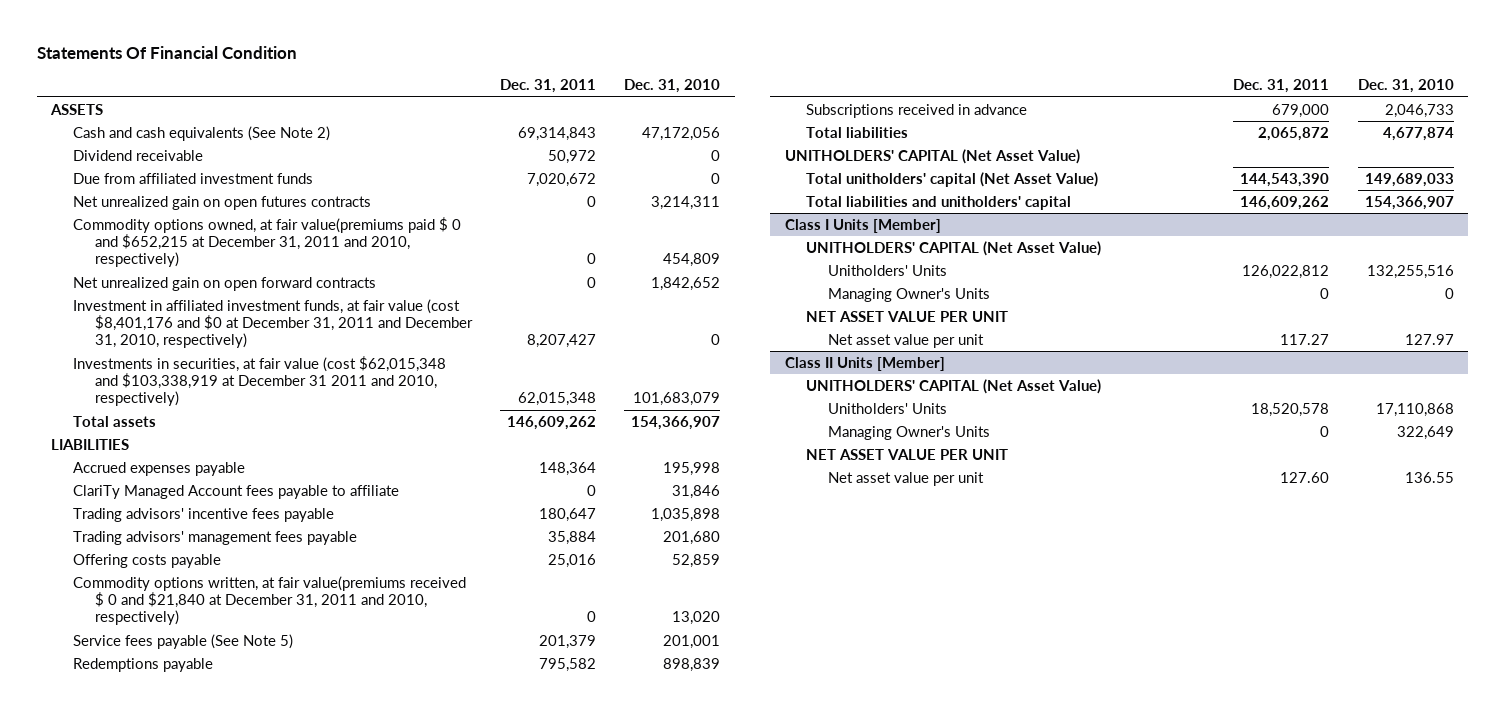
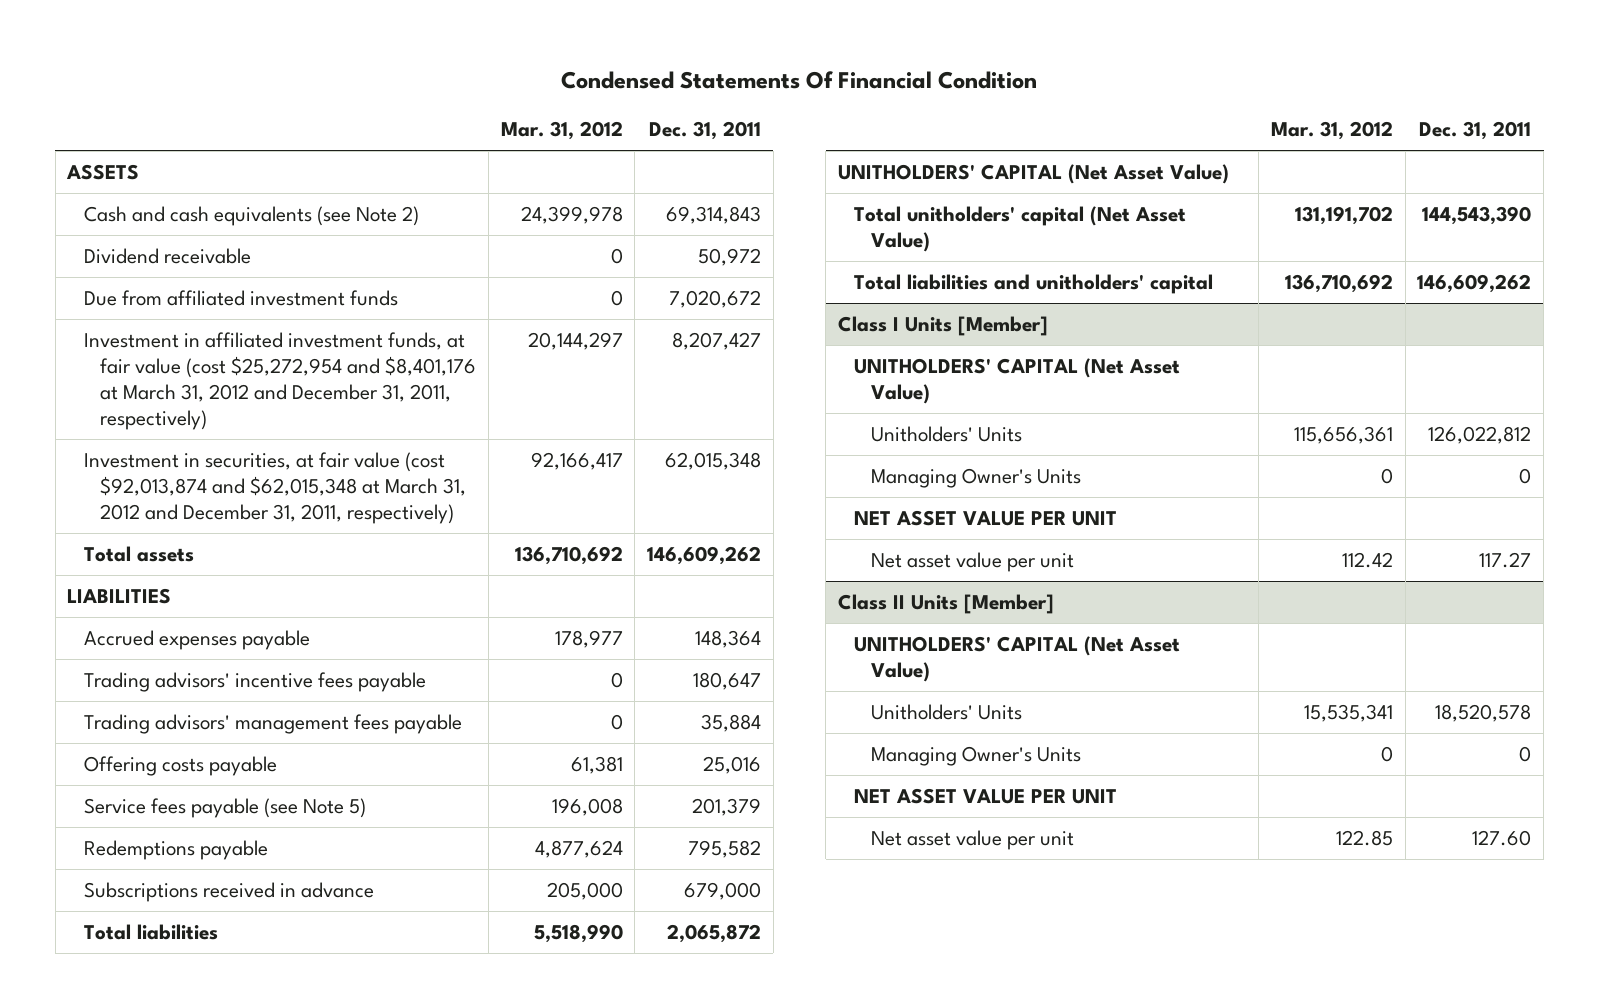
[37,46,298,60] Statements Of Financial Condition -> [561,70,1038,89] Condensed Statements Of Financial Condition
[624,79,721,94] Dec. 31, 2010 -> none
none -> [500,121,623,141] Mar. 31, 2012
[72,125,330,141] Cash and cash equivalents (See Note 2) -> [83,205,419,226] Cash and cash equivalents (see Note 2)
[72,195,371,210] Net unrealized gain on open futures contracts -> none
[72,216,461,268] Commodity options owned, at fair value(premiums paid $ 0 and $652,215 at December 31, 2011 and 2010, respectively) -> none
[72,276,376,291] Net unrealized gain on open forward contracts -> none
[72,298,473,349] Investment in affiliated investment funds, at fair value (cost $8,401,176 and $0 at December 31, 2011 and December 31, 2010, respectively) -> [83,331,477,431] Investment in affiliated investment funds, at fair value (cost $25,272,954 and $8,401,176 at March 31, 2012 and December 31, 2011, respectively)
[72,355,446,407] Investments in securities, at fair value (cost $62,015,348 and $103,338,919 at December 31 2011 and 2010, respectively) -> [83,451,467,525] Investment in securities, at fair value (cost $92,013,874 and $62,015,348 at March 31, 2012 and December 31, 2011, respectively)
[72,484,399,499] ClariTy Managed Account fees payable to affiliate -> none
[72,575,466,626] Commodity options written, at fair value(premiums received $ 0 and $21,840 at December 31, 2011 and 2010, respectively) -> none
[72,633,293,649] Service fees payable (See Note 5) -> [83,797,366,818] Service fees payable (see Note 5)

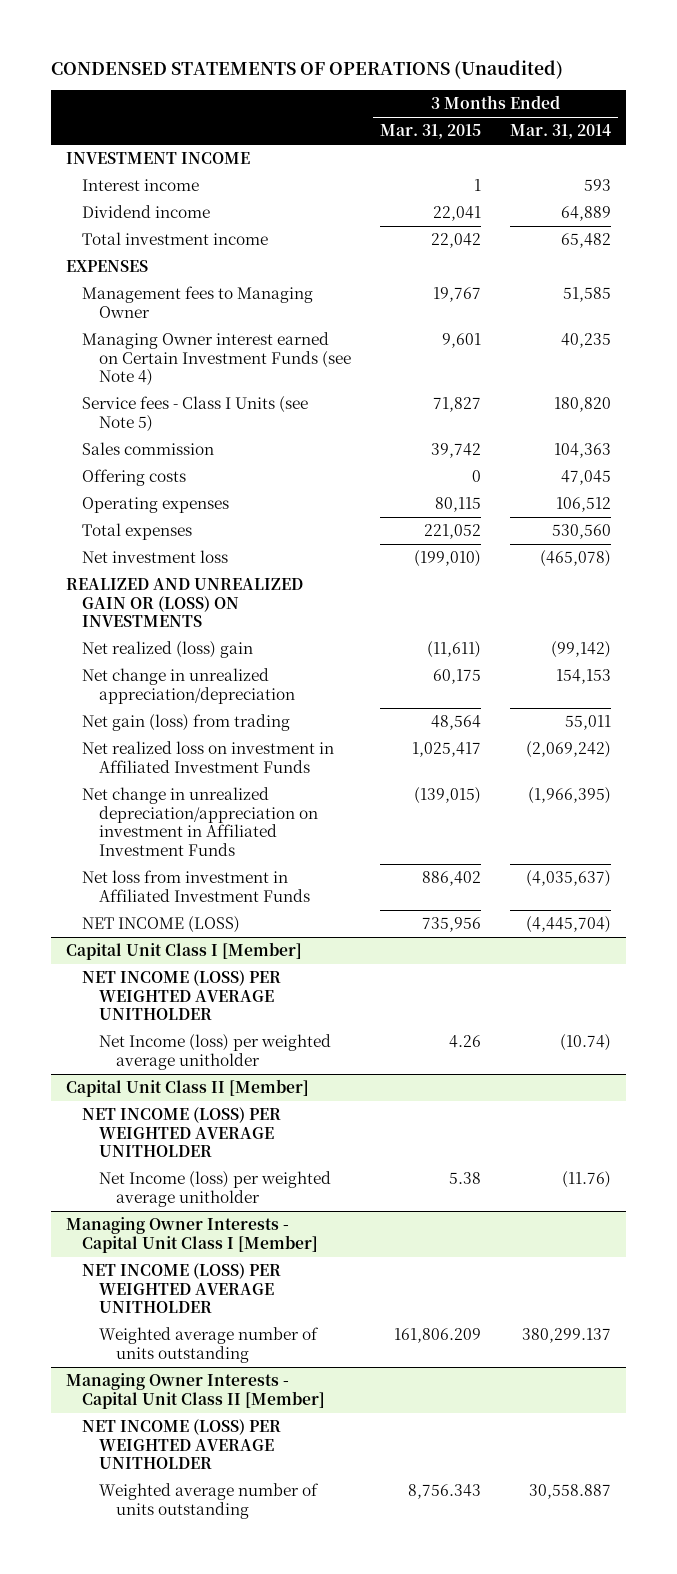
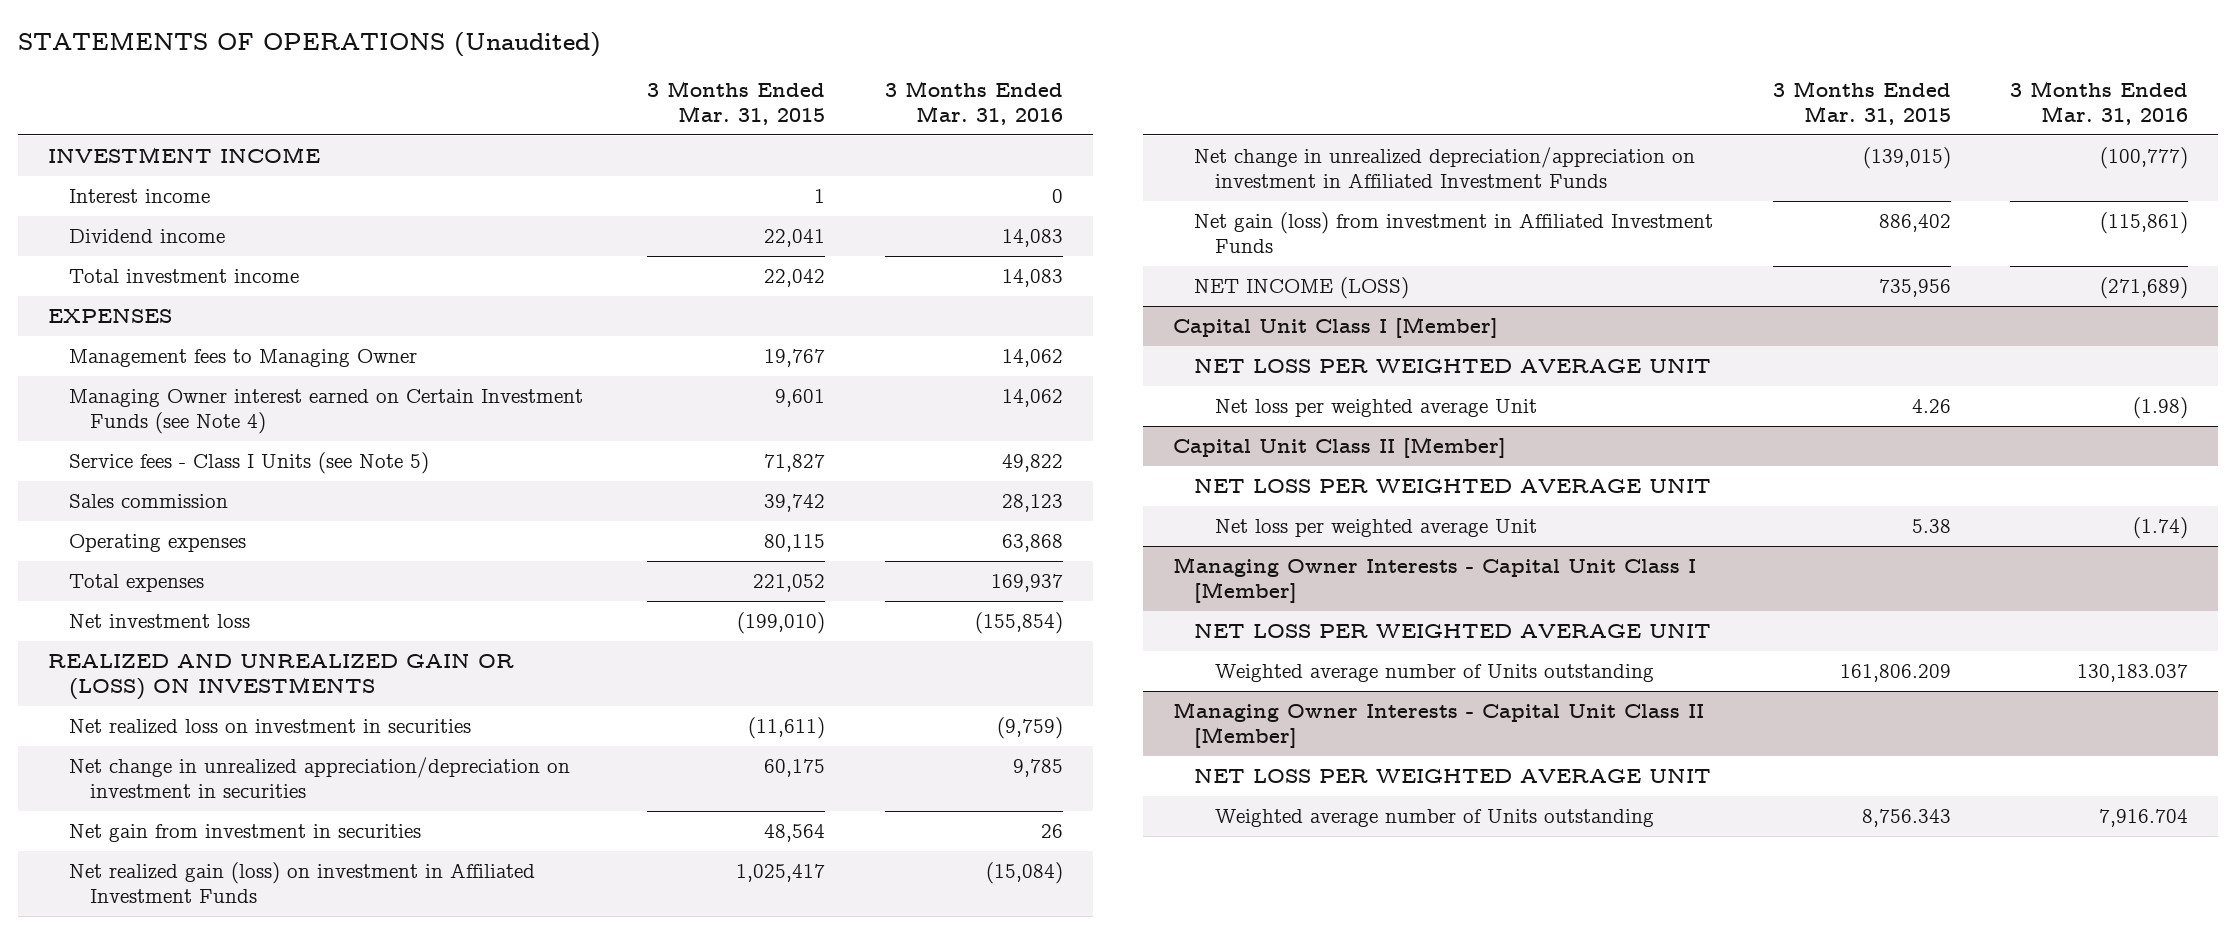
[51,60,564,80] CONDENSED STATEMENTS OF OPERATIONS (Unaudited) -> [17,31,601,57] STATEMENTS OF OPERATIONS (Unaudited)
[510,124,612,140] Mar. 31, 2014 -> none
none -> [884,80,1063,125] 3 Months Ended Mar. 31, 2016
[82,469,187,487] Offering costs -> none
[82,641,254,659] Net realized (loss) gain -> [68,718,471,734] Net realized loss on investment in securities
[82,668,296,704] Net change in unrealized appreciation/depreciation -> [68,756,570,798] Net change in unrealized appreciation/depreciation on investment in securities
[82,714,291,732] Net gain (loss) from trading -> [68,823,421,842] Net gain from investment in securities
[82,741,335,773] Net realized loss on investment in Affiliated Investment Funds -> [68,861,535,903] Net realized gain (loss) on investment in Affiliated Investment Funds
[82,870,311,902] Net loss from investment in Affiliated Investment Funds -> [1194,211,1714,253] Net gain (loss) from investment in Affiliated Investment Funds
[82,970,282,1021] NET INCOME (LOSS) PER WEIGHTED AVERAGE UNITHOLDER -> [1194,357,1712,373] NET LOSS PER WEIGHTED AVERAGE UNIT
[99,1034,332,1070] Net Income (loss) per weighted average unitholder -> [1215,398,1538,417] Net loss per weighted average Unit
[82,1107,282,1158] NET INCOME (LOSS) PER WEIGHTED AVERAGE UNITHOLDER -> [1194,477,1712,493] NET LOSS PER WEIGHTED AVERAGE UNIT
[99,1171,332,1207] Net Income (loss) per weighted average unitholder -> [1215,518,1538,537] Net loss per weighted average Unit
[82,1263,282,1314] NET INCOME (LOSS) PER WEIGHTED AVERAGE UNITHOLDER -> [1194,622,1712,638] NET LOSS PER WEIGHTED AVERAGE UNIT
[99,1327,320,1363] Weighted average number of units outstanding -> [1215,663,1655,682] Weighted average number of Units outstanding
[82,1419,282,1470] NET INCOME (LOSS) PER WEIGHTED AVERAGE UNITHOLDER -> [1194,767,1712,783] NET LOSS PER WEIGHTED AVERAGE UNIT
[99,1483,320,1519] Weighted average number of units outstanding -> [1215,808,1655,827] Weighted average number of Units outstanding

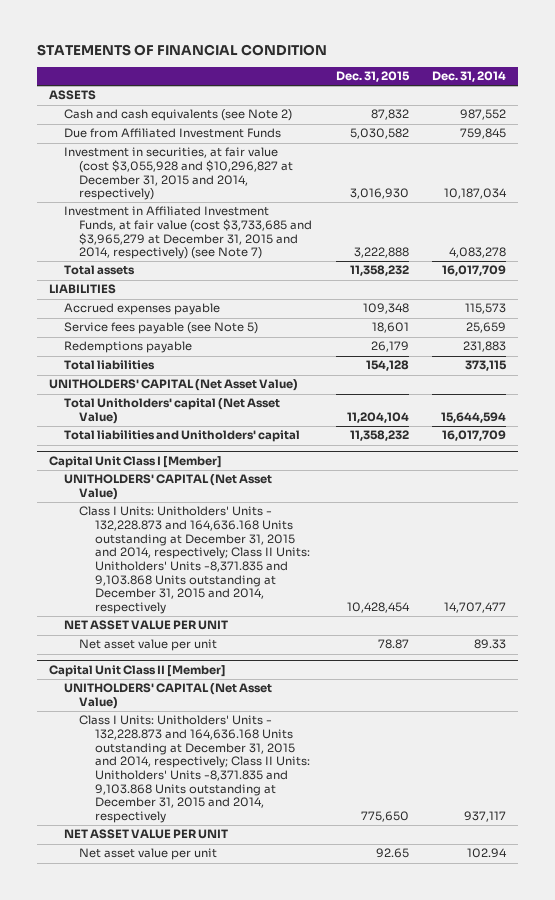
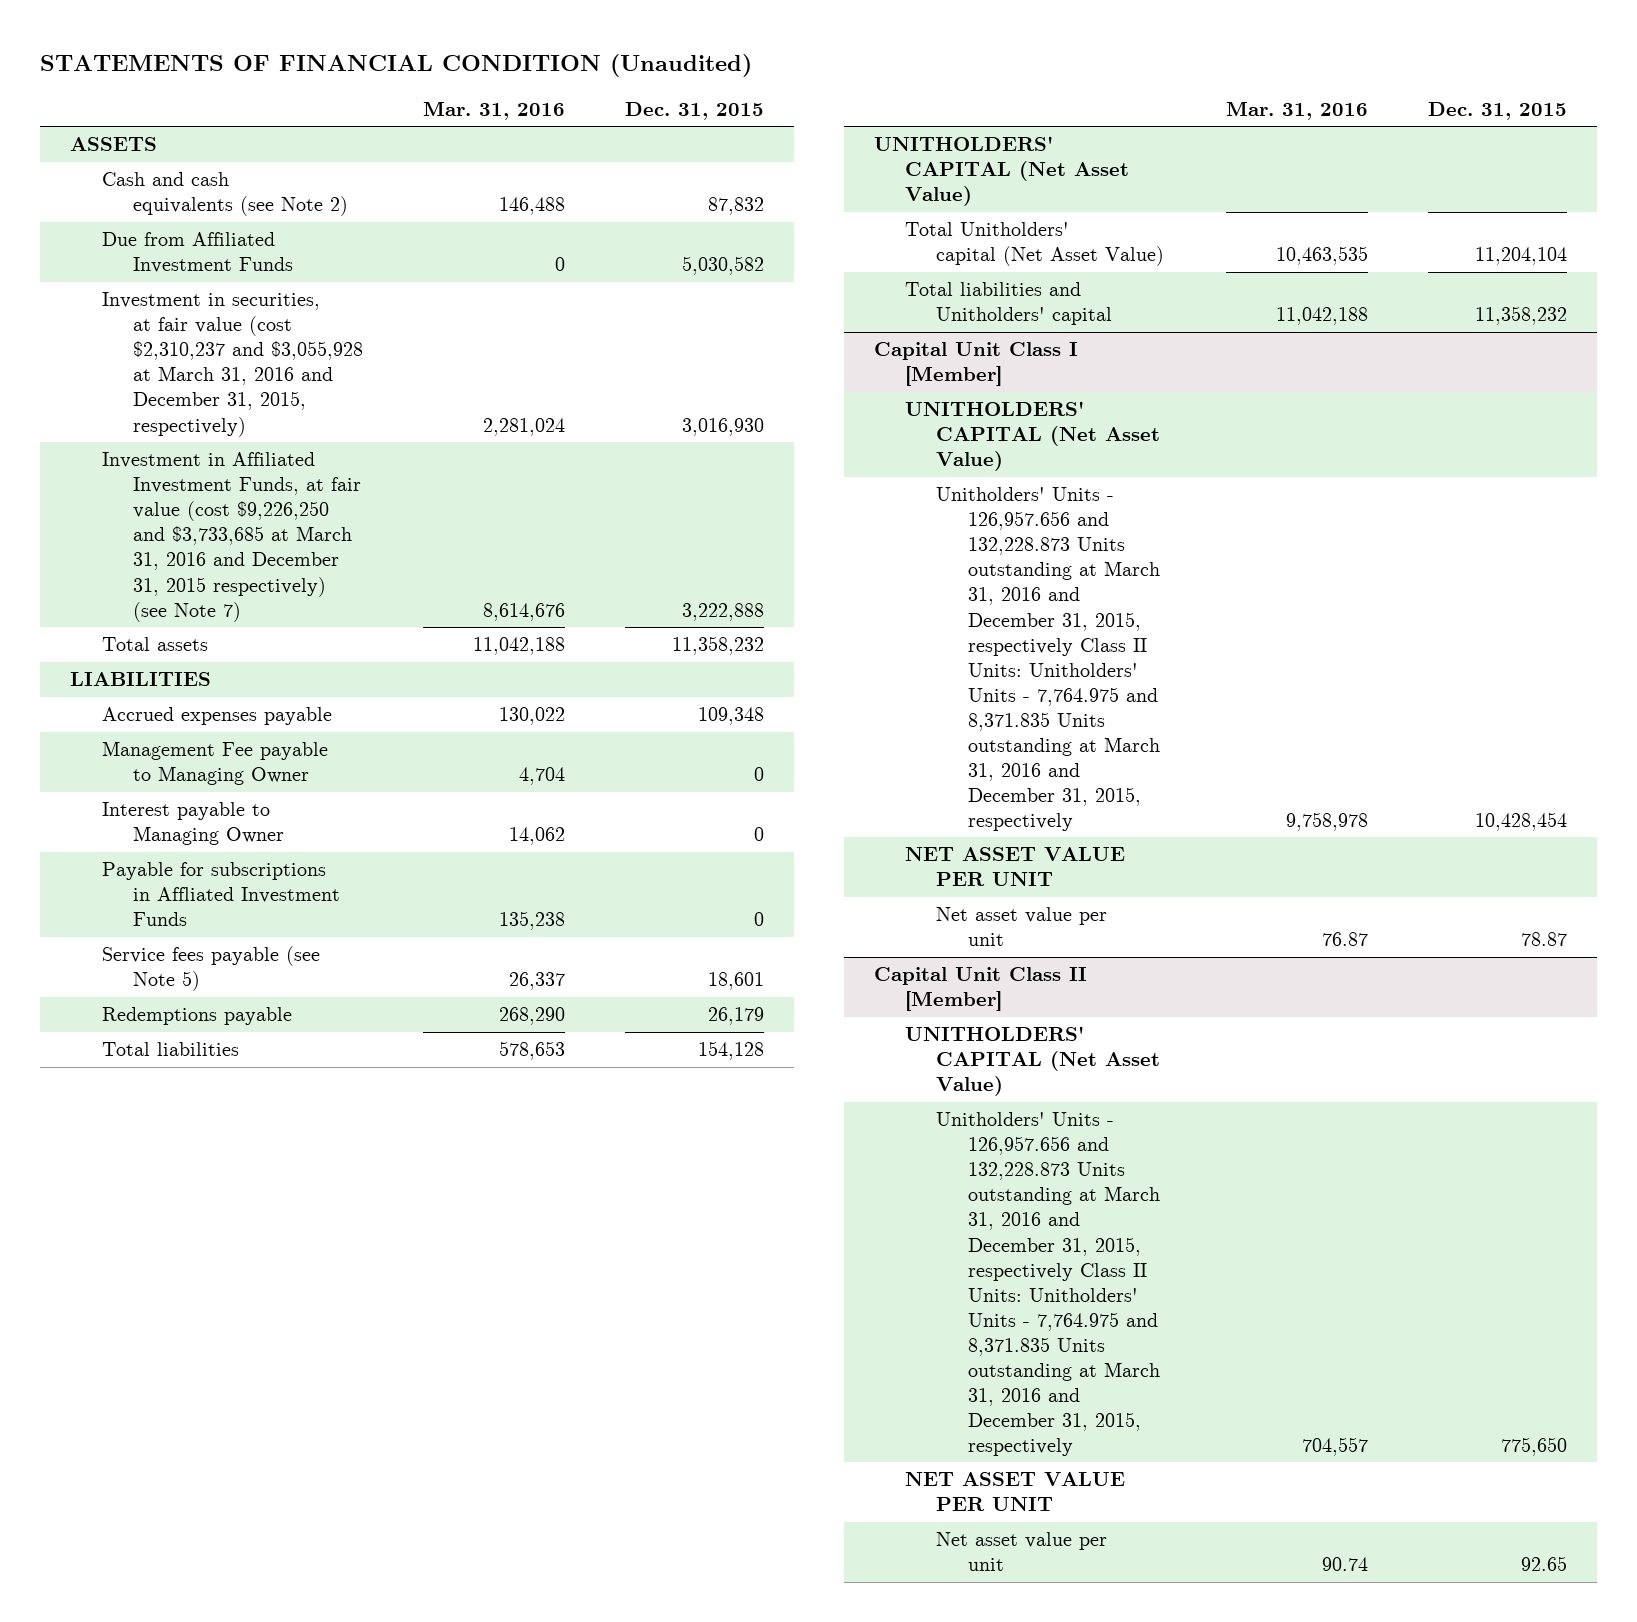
[37,44,328,57] STATEMENTS OF FINANCIAL CONDITION -> [40,54,753,78] STATEMENTS OF FINANCIAL CONDITION (Unaudited)
[432,71,507,83] Dec. 31, 2014 -> none
none -> [422,100,565,120] Mar. 31, 2016
[64,147,294,201] Investment in securities, at fair value (cost $3,055,928 and $10,296,827 at December 31, 2015 and 2014, respectively) -> [101,292,364,437] Investment in securities, at fair value (cost $2,310,237 and $3,055,928 at March 31, 2016 and December 31, 2015, respectively)
[64,206,313,260] Investment in Affiliated Investment Funds, at fair value (cost $3,733,685 and $3,965,279 at December 31, 2015 and 2014, respectively) (see Note 7) -> [101,452,362,622] Investment in Affiliated Investment Funds, at fair value (cost $9,226,250 and $3,733,685 at March 31, 2016 and December 31, 2015 respectively) (see Note 7)
none -> [101,741,328,786] Management Fee payable to Managing Owner
none -> [101,802,285,846] Interest payable to Managing Owner
none -> [101,862,341,927] Payable for subscriptions in Affliated Investment Funds
[79,506,310,614] Class I Units: Unitholders' Units - 132,228.873 and 164,636.168 Units outstanding at December 31, 2015 and 2014, respectively; Class II Units: Unitholders' Units -8,371.835 and 9,103.868 Units outstanding at December 31, 2015 and 2014, respectively -> [936,487,1160,831] Unitholders' Units - 126,957.656 and 132,228.873 Units outstanding at March 31, 2016 and December 31, 2015, respectively Class II Units: Unitholders' Units - 7,764.975 and 8,371.835 Units outstanding at March 31, 2016 and December 31, 2015, respectively
[79,715,310,823] Class I Units: Unitholders' Units - 132,228.873 and 164,636.168 Units outstanding at December 31, 2015 and 2014, respectively; Class II Units: Unitholders' Units -8,371.835 and 9,103.868 Units outstanding at December 31, 2015 and 2014, respectively -> [936,1112,1160,1456] Unitholders' Units - 126,957.656 and 132,228.873 Units outstanding at March 31, 2016 and December 31, 2015, respectively Class II Units: Unitholders' Units - 7,764.975 and 8,371.835 Units outstanding at March 31, 2016 and December 31, 2015, respectively

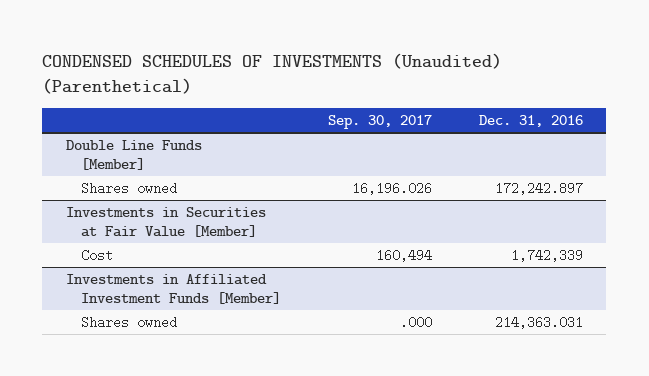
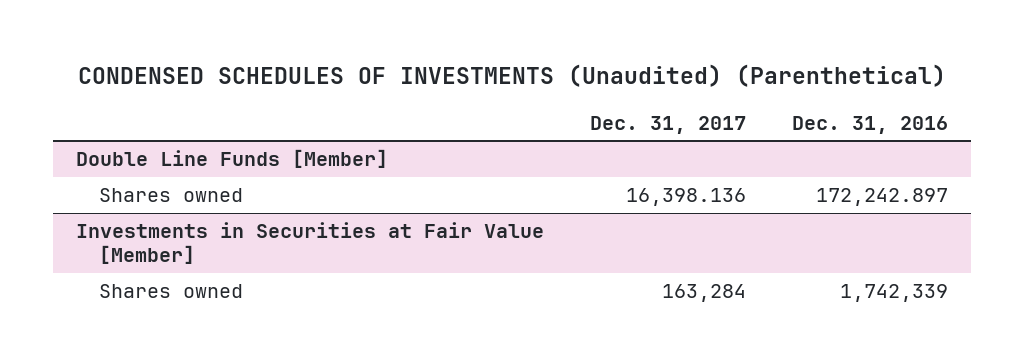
[327,115,432,130] Sep. 30, 2017 -> none
none -> [590,115,747,134] Dec. 31, 2017
[81,249,114,263] Cost -> none
[65,274,282,304] Investments in Affiliated Investment Funds [Member] -> none
[494,316,583,330] 214,363.031 -> [839,284,948,303] 1,742,339

